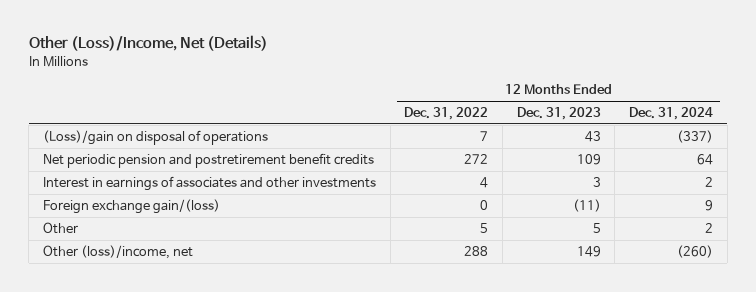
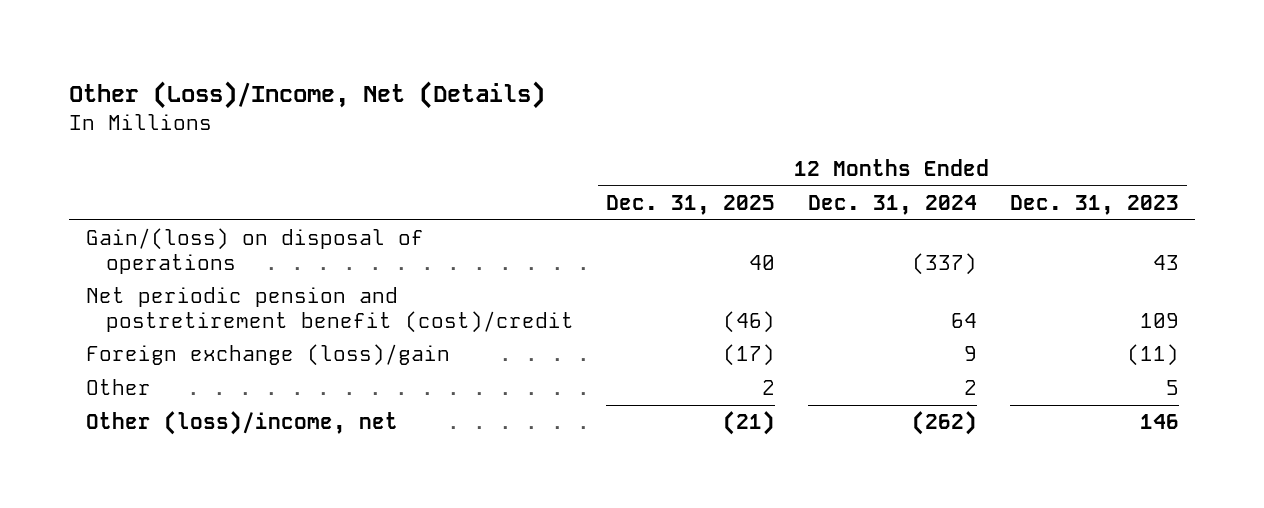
[404,106,489,120] Dec. 31, 2022 -> none
none -> [606,194,776,215] Dec. 31, 2025
[42,175,376,191] Interest in earnings of associates and other investments -> none
[42,129,268,145] (Loss)/gain on disposal of operations -> [85,228,424,274] Gain/(loss) on disposal of operations
[42,152,374,168] Net periodic pension and postretirement benefit credits -> [85,287,574,333] Net periodic pension and postretirement benefit (cost)/credit
[42,198,220,214] Foreign exchange gain/(loss) -> [85,344,450,367] Foreign exchange (loss)/gain
[576,245,601,257] 149 -> [1139,414,1179,430] 146
[676,244,713,258] (260) -> [911,411,977,436] (262)

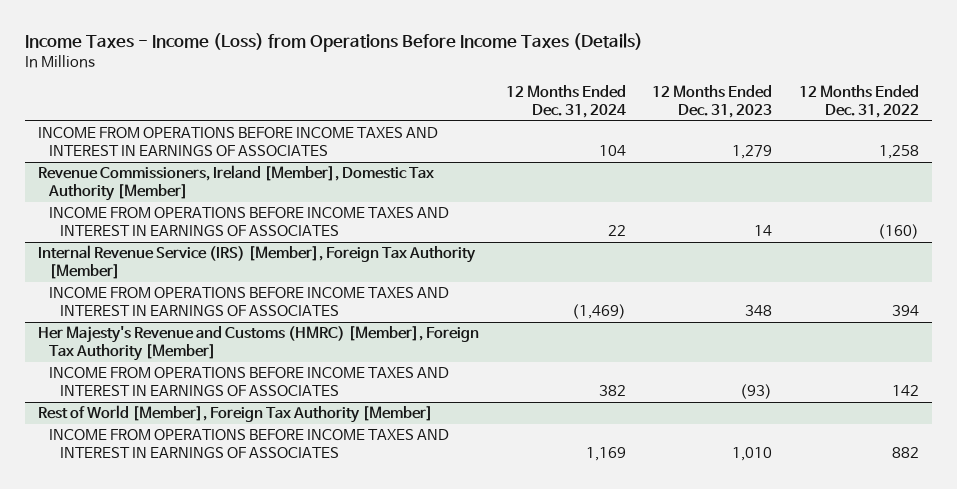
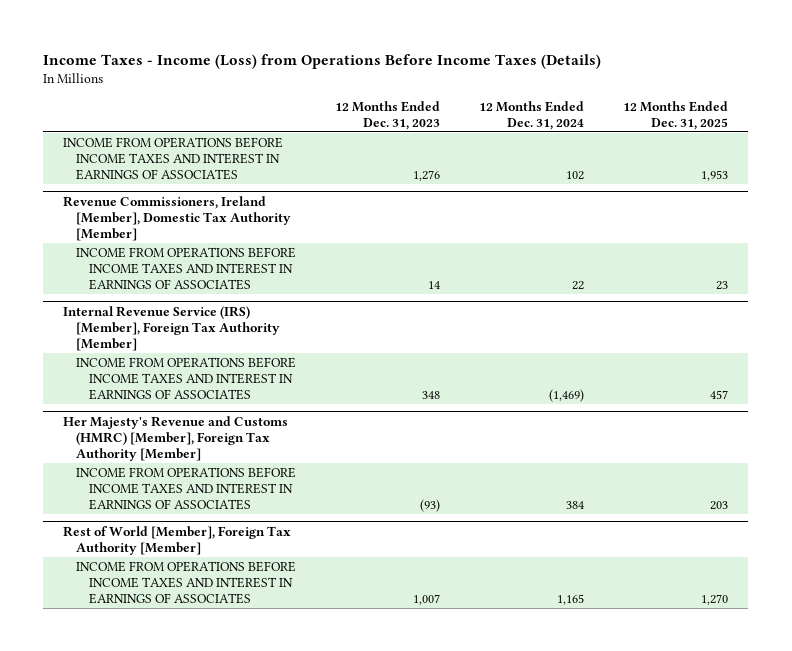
[798,84,919,118] 12 Months Ended Dec. 31, 2022 -> none
none -> [623,100,729,130] 12 Months Ended Dec. 31, 2025
[598,145,626,157] 104 -> [566,170,585,180] 102
[732,145,773,160] 1,279 -> [413,169,441,181] 1,276
[598,385,626,397] 382 -> [566,500,585,509] 384
[585,447,626,462] 1,169 -> [557,593,585,605] 1,165
[732,447,773,462] 1,010 -> [413,593,441,605] 1,007

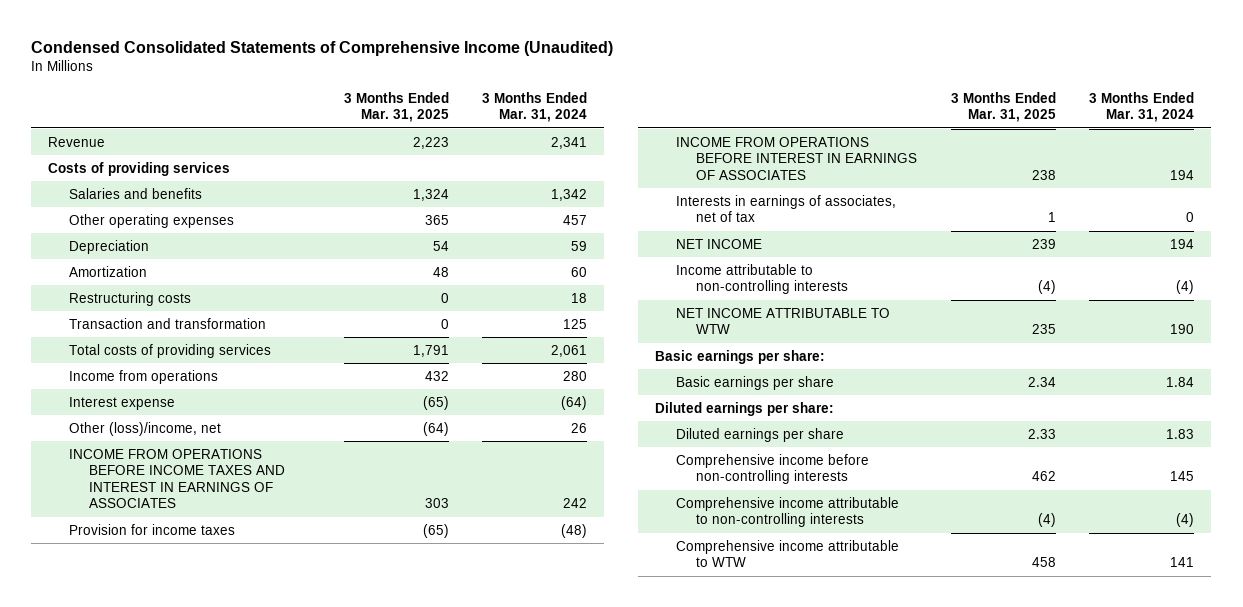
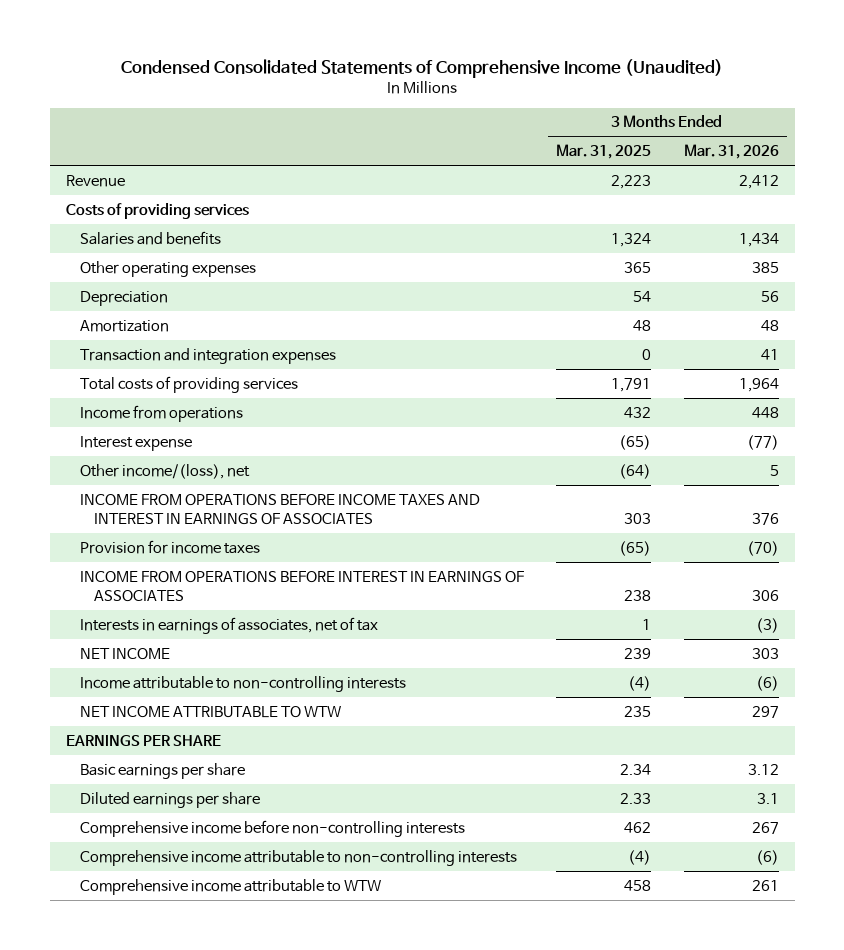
[482,91,588,123] 3 Months Ended Mar. 31, 2024 -> none
none -> [683,144,779,160] Mar. 31, 2026
[68,291,191,306] Restructuring costs -> none
[68,317,266,329] Transaction and transformation -> [79,347,336,364] Transaction and integration expenses
[68,421,221,436] Other (loss)/income, net -> [79,463,250,479] Other income/(loss), net
[655,349,826,364] Basic earnings per share: -> [65,734,221,746] EARNINGS PER SHARE
[655,401,835,416] Diluted earnings per share: -> none

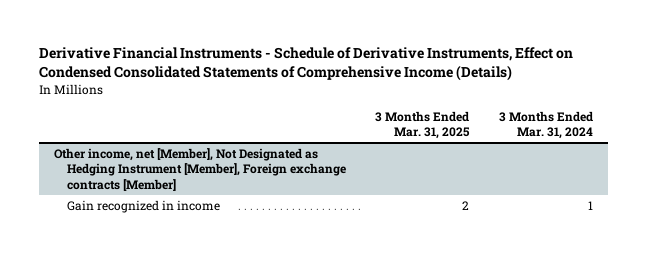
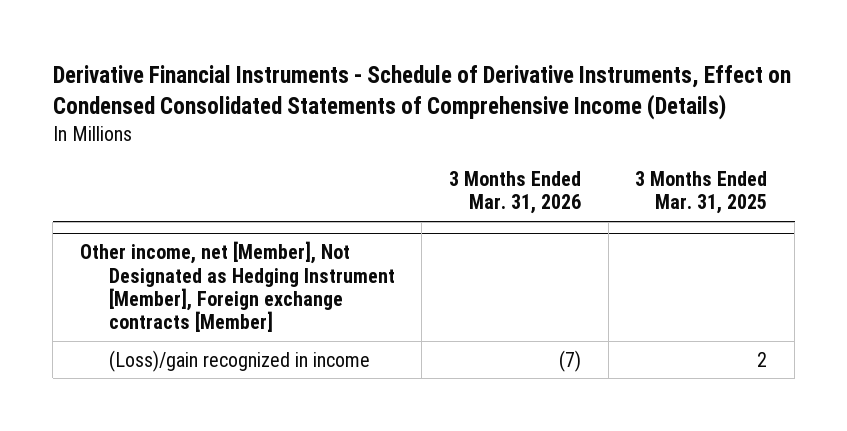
[498,110,593,140] 3 Months Ended Mar. 31, 2024 -> none
none -> [449,171,582,215] 3 Months Ended Mar. 31, 2026
[67,199,221,213] Gain recognized in income -> [108,349,370,372] (Loss)/gain recognized in income

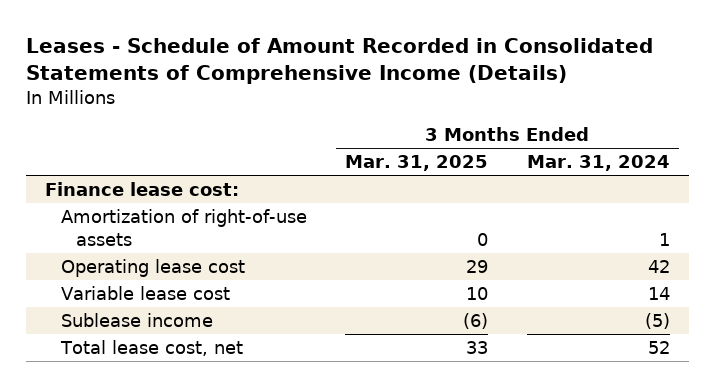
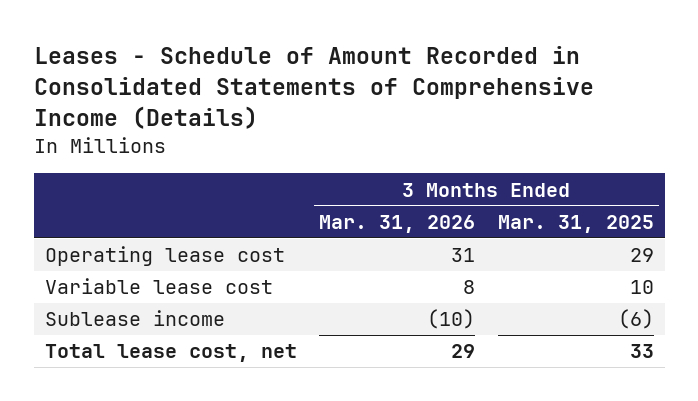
[526,155,670,172] Mar. 31, 2024 -> none
none -> [319,214,476,233] Mar. 31, 2026
[45,181,240,196] Finance lease cost: -> none
[60,208,307,246] Amortization of right-of-use assets -> none

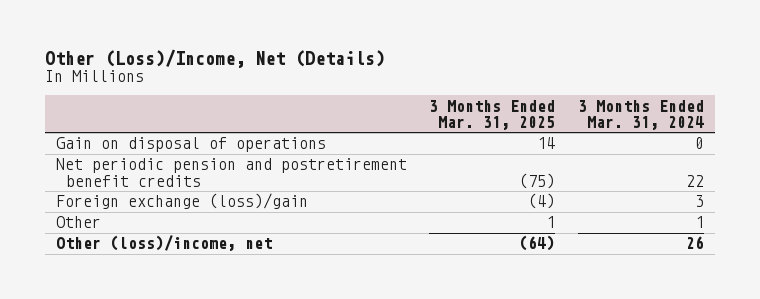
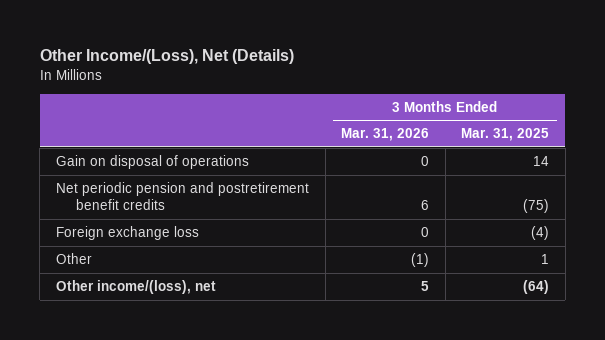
[44,48,385,68] Other (Loss)/Income, Net (Details) -> [39,49,294,65] Other Income/(Loss), Net (Details)
[578,99,705,130] 3 Months Ended Mar. 31, 2024 -> none
none -> [341,128,430,142] Mar. 31, 2026
[55,193,308,210] Foreign exchange (loss)/gain -> [55,226,199,241] Foreign exchange loss
[55,235,272,252] Other (loss)/income, net -> [55,280,216,295] Other income/(loss), net

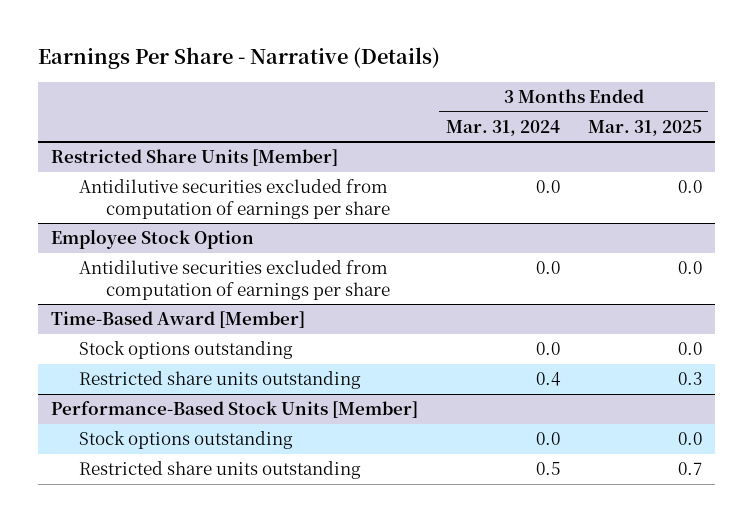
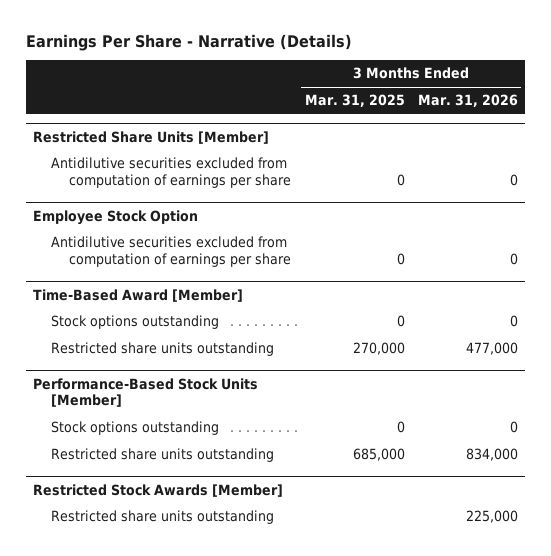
[445,119,560,136] Mar. 31, 2024 -> none
none -> [417,94,518,108] Mar. 31, 2026
[677,180,702,194] 0.0 -> [396,173,405,186] 0
[677,261,702,275] 0.0 -> [396,252,405,265] 0
[677,342,702,356] 0.0 -> [396,315,405,328] 0
[677,372,702,386] 0.3 -> [352,342,405,356] 270,000
[677,432,702,446] 0.0 -> [396,421,405,434] 0
[677,462,702,476] 0.7 -> [352,448,405,462] 685,000
none -> [32,483,283,497] Restricted Stock Awards [Member]
none -> [51,510,275,525] Restricted share units outstanding

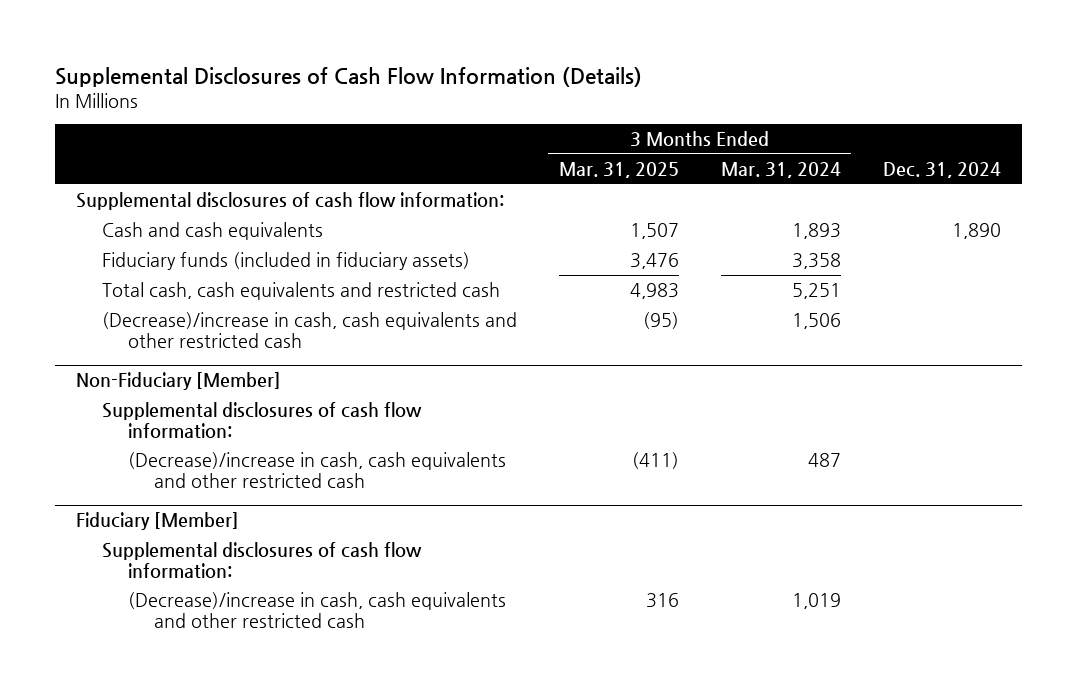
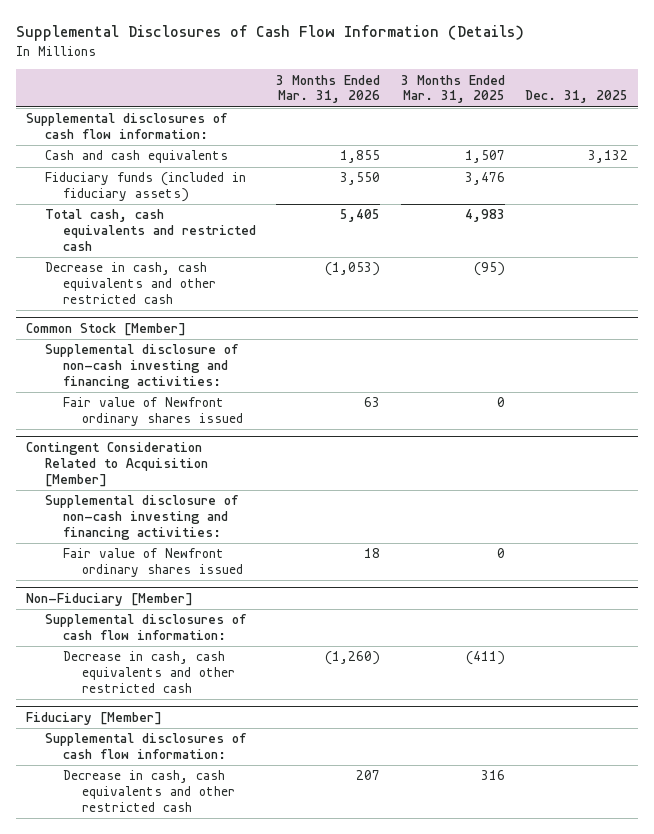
[720,161,841,178] Mar. 31, 2024 -> none
[882,161,1001,178] Dec. 31, 2024 -> none
none -> [276,74,381,104] 3 Months Ended Mar. 31, 2026
none -> [525,90,629,104] Dec. 31, 2025
[101,312,517,348] (Decrease)/increase in cash, cash equivalents and other restricted cash -> [44,262,217,305] Decrease in cash, cash equivalents and other restricted cash
none -> [26,323,187,337] Common Stock [Member]
none -> [44,344,238,390] Supplemental disclosure of non-cash investing and financing activities:
none -> [63,397,243,427] Fair value of Newfront ordinary shares issued
none -> [26,442,208,487] Contingent Consideration Related to Acquisition [Member]
none -> [44,495,238,541] Supplemental disclosure of non-cash investing and financing activities:
none -> [63,548,243,578] Fair value of Newfront ordinary shares issued
[127,452,506,488] (Decrease)/increase in cash, cash equivalents and other restricted cash -> [63,651,235,694] Decrease in cash, cash equivalents and other restricted cash
[127,592,506,628] (Decrease)/increase in cash, cash equivalents and other restricted cash -> [63,770,235,813] Decrease in cash, cash equivalents and other restricted cash

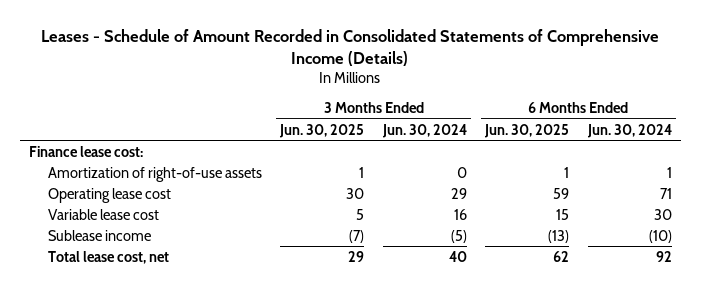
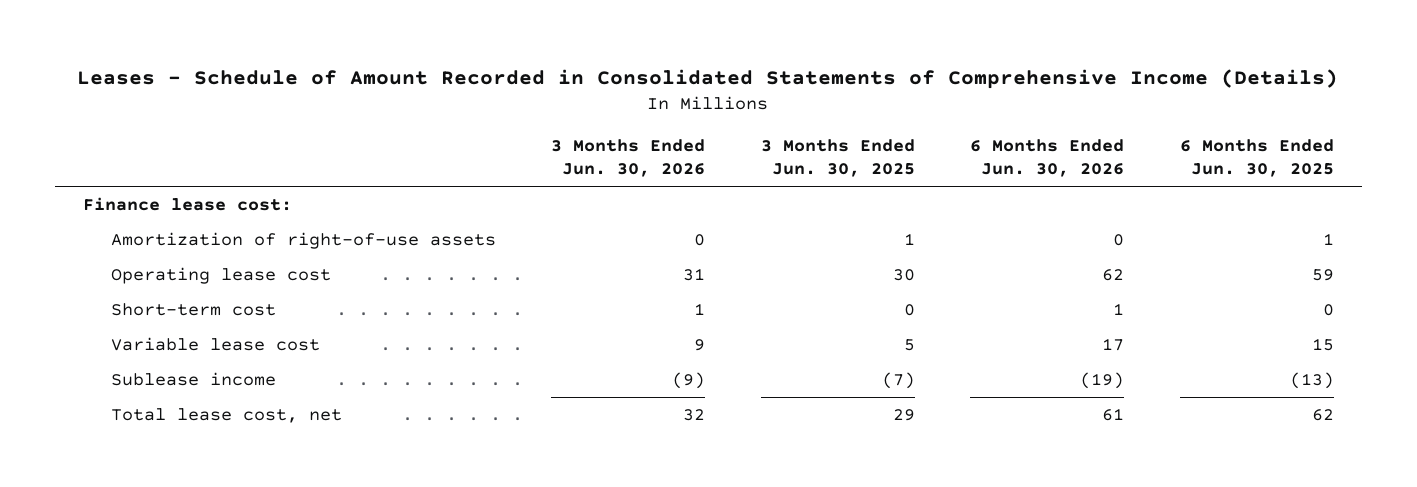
[381,123,467,138] Jun. 30, 2024 -> none
[586,123,672,138] Jun. 30, 2024 -> none
none -> [551,138,706,178] 3 Months Ended Jun. 30, 2026
none -> [970,138,1125,178] 6 Months Ended Jun. 30, 2026
none -> [110,302,276,316] Short-term cost

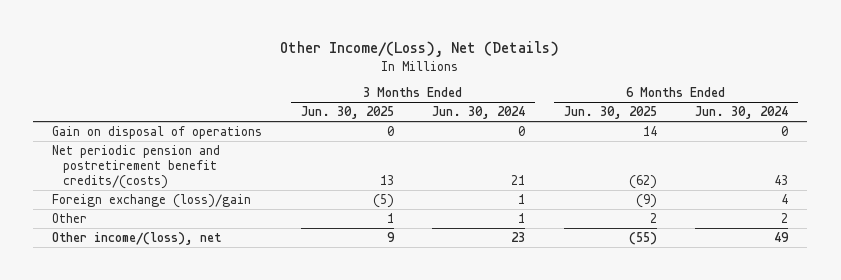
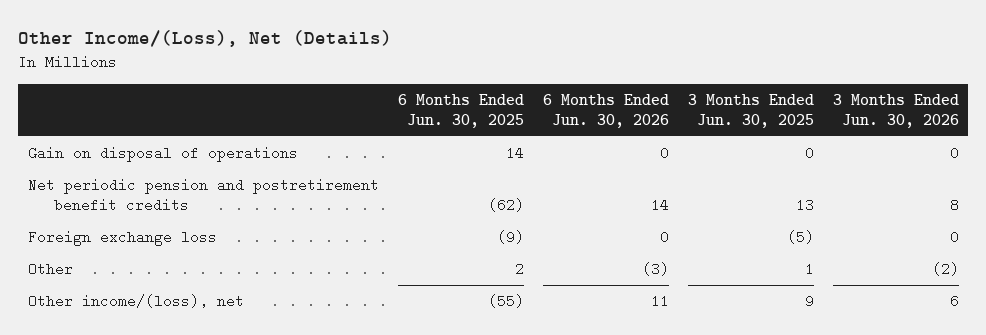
[432,106,526,120] Jun. 30, 2024 -> none
[695,106,789,120] Jun. 30, 2024 -> none
none -> [542,94,669,128] 6 Months Ended Jun. 30, 2026
none -> [832,94,959,128] 3 Months Ended Jun. 30, 2026
[52,144,221,189] Net periodic pension and postretirement benefit credits/(costs) -> [27,178,379,212] Net periodic pension and postretirement benefit credits
[52,193,252,208] Foreign exchange (loss)/gain -> [27,230,217,247] Foreign exchange loss

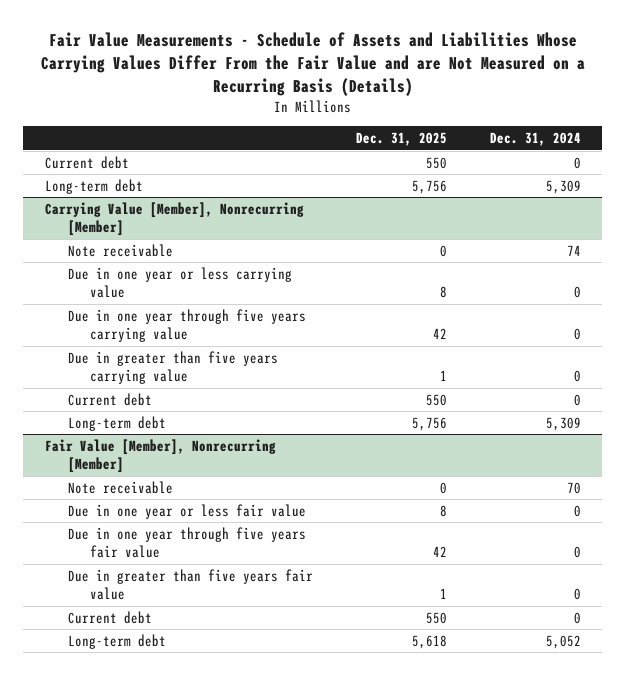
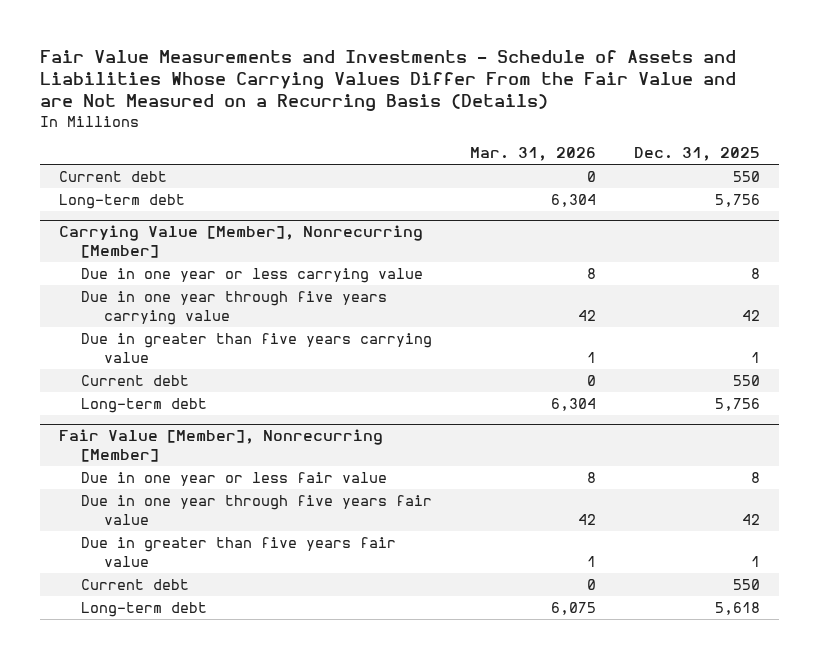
[40,32,585,96] Fair Value Measurements - Schedule of Assets and Liabilities Whose Carrying Values Differ From the Fair Value and are Not Measured on a Recurring Basis (Details) -> [40,49,737,112] Fair Value Measurements and Investments - Schedule of Assets and Liabilities Whose Carrying Values Differ From the Fair Value and are Not Measured on a Recurring Basis (Details)
[489,132,581,147] Dec. 31, 2024 -> none
none -> [470,147,597,162] Mar. 31, 2026
[67,243,173,257] Note receivable -> none
[67,480,173,494] Note receivable -> none

